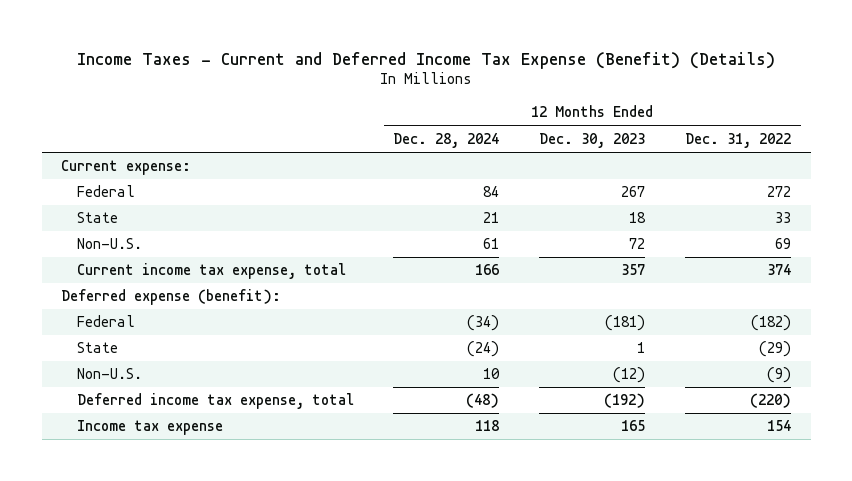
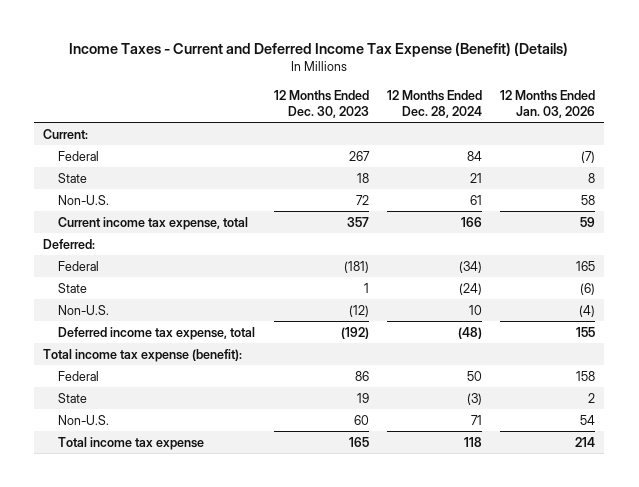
[684,132,791,148] Dec. 31, 2022 -> none
none -> [500,89,596,118] 12 Months Ended Jan. 03, 2026
[61,160,192,176] Current expense: -> [43,128,89,139] Current:
[61,289,282,306] Deferred expense (benefit): -> [43,238,96,249] Deferred:
none -> [43,348,243,362] Total income tax expense (benefit):
none -> [58,370,100,381] Federal
none -> [58,392,88,403] State
none -> [58,414,110,425] Non-U.S.
[76,420,223,436] Income tax expense -> [58,436,205,450] Total income tax expense

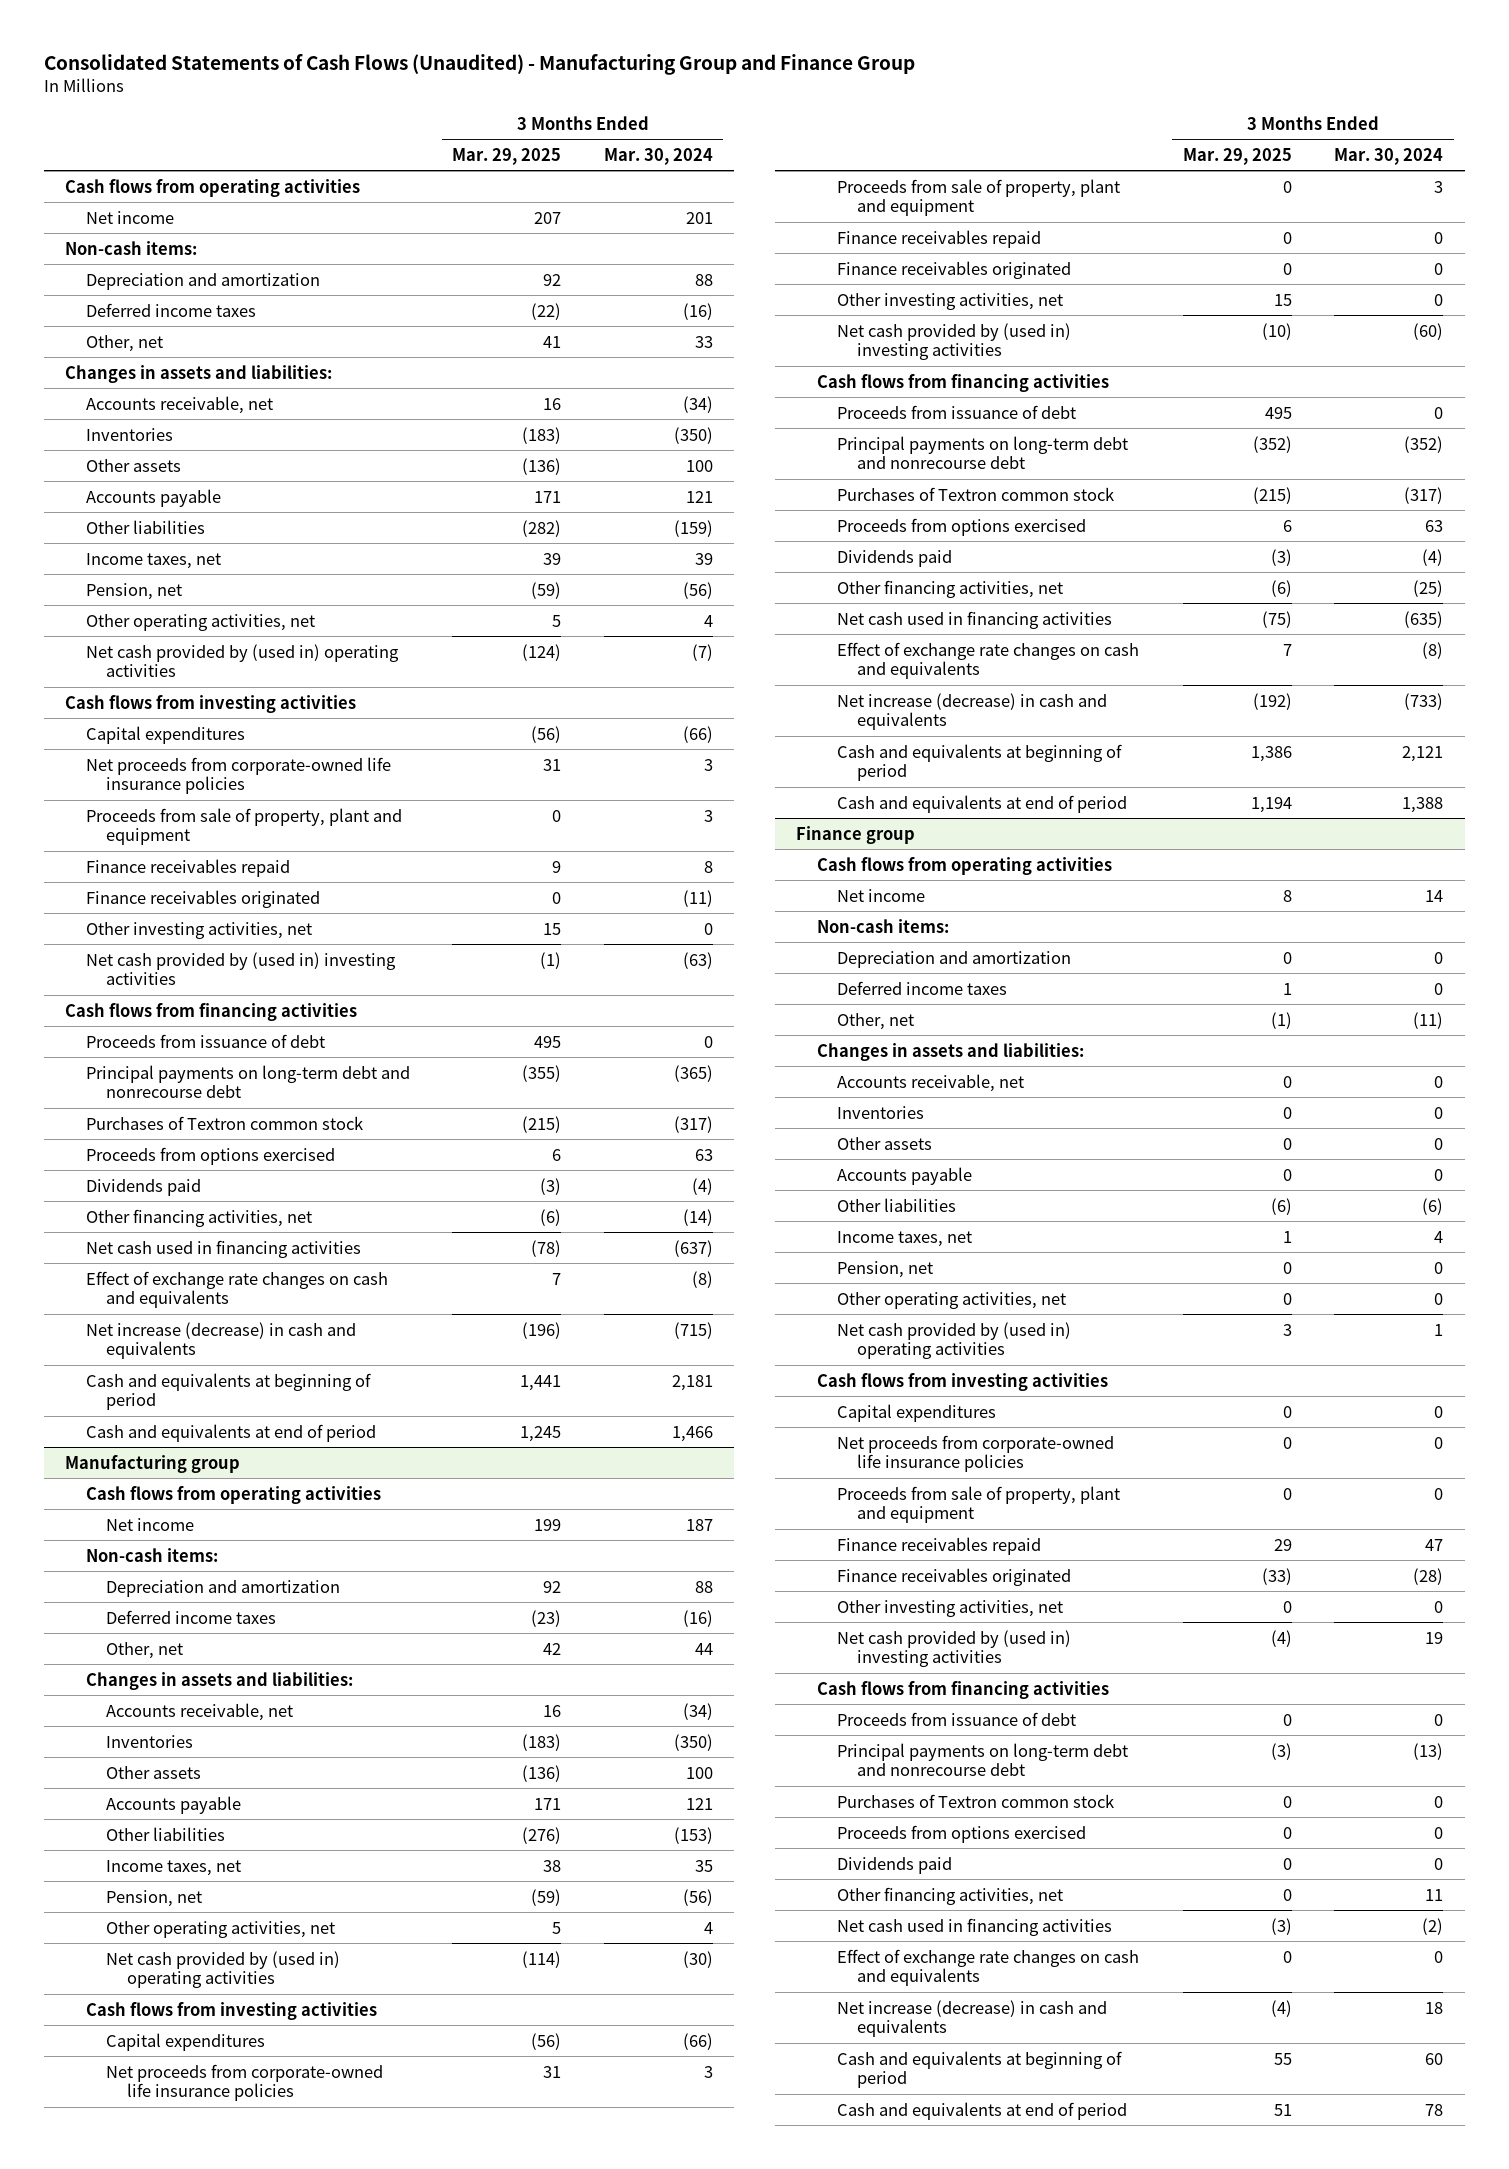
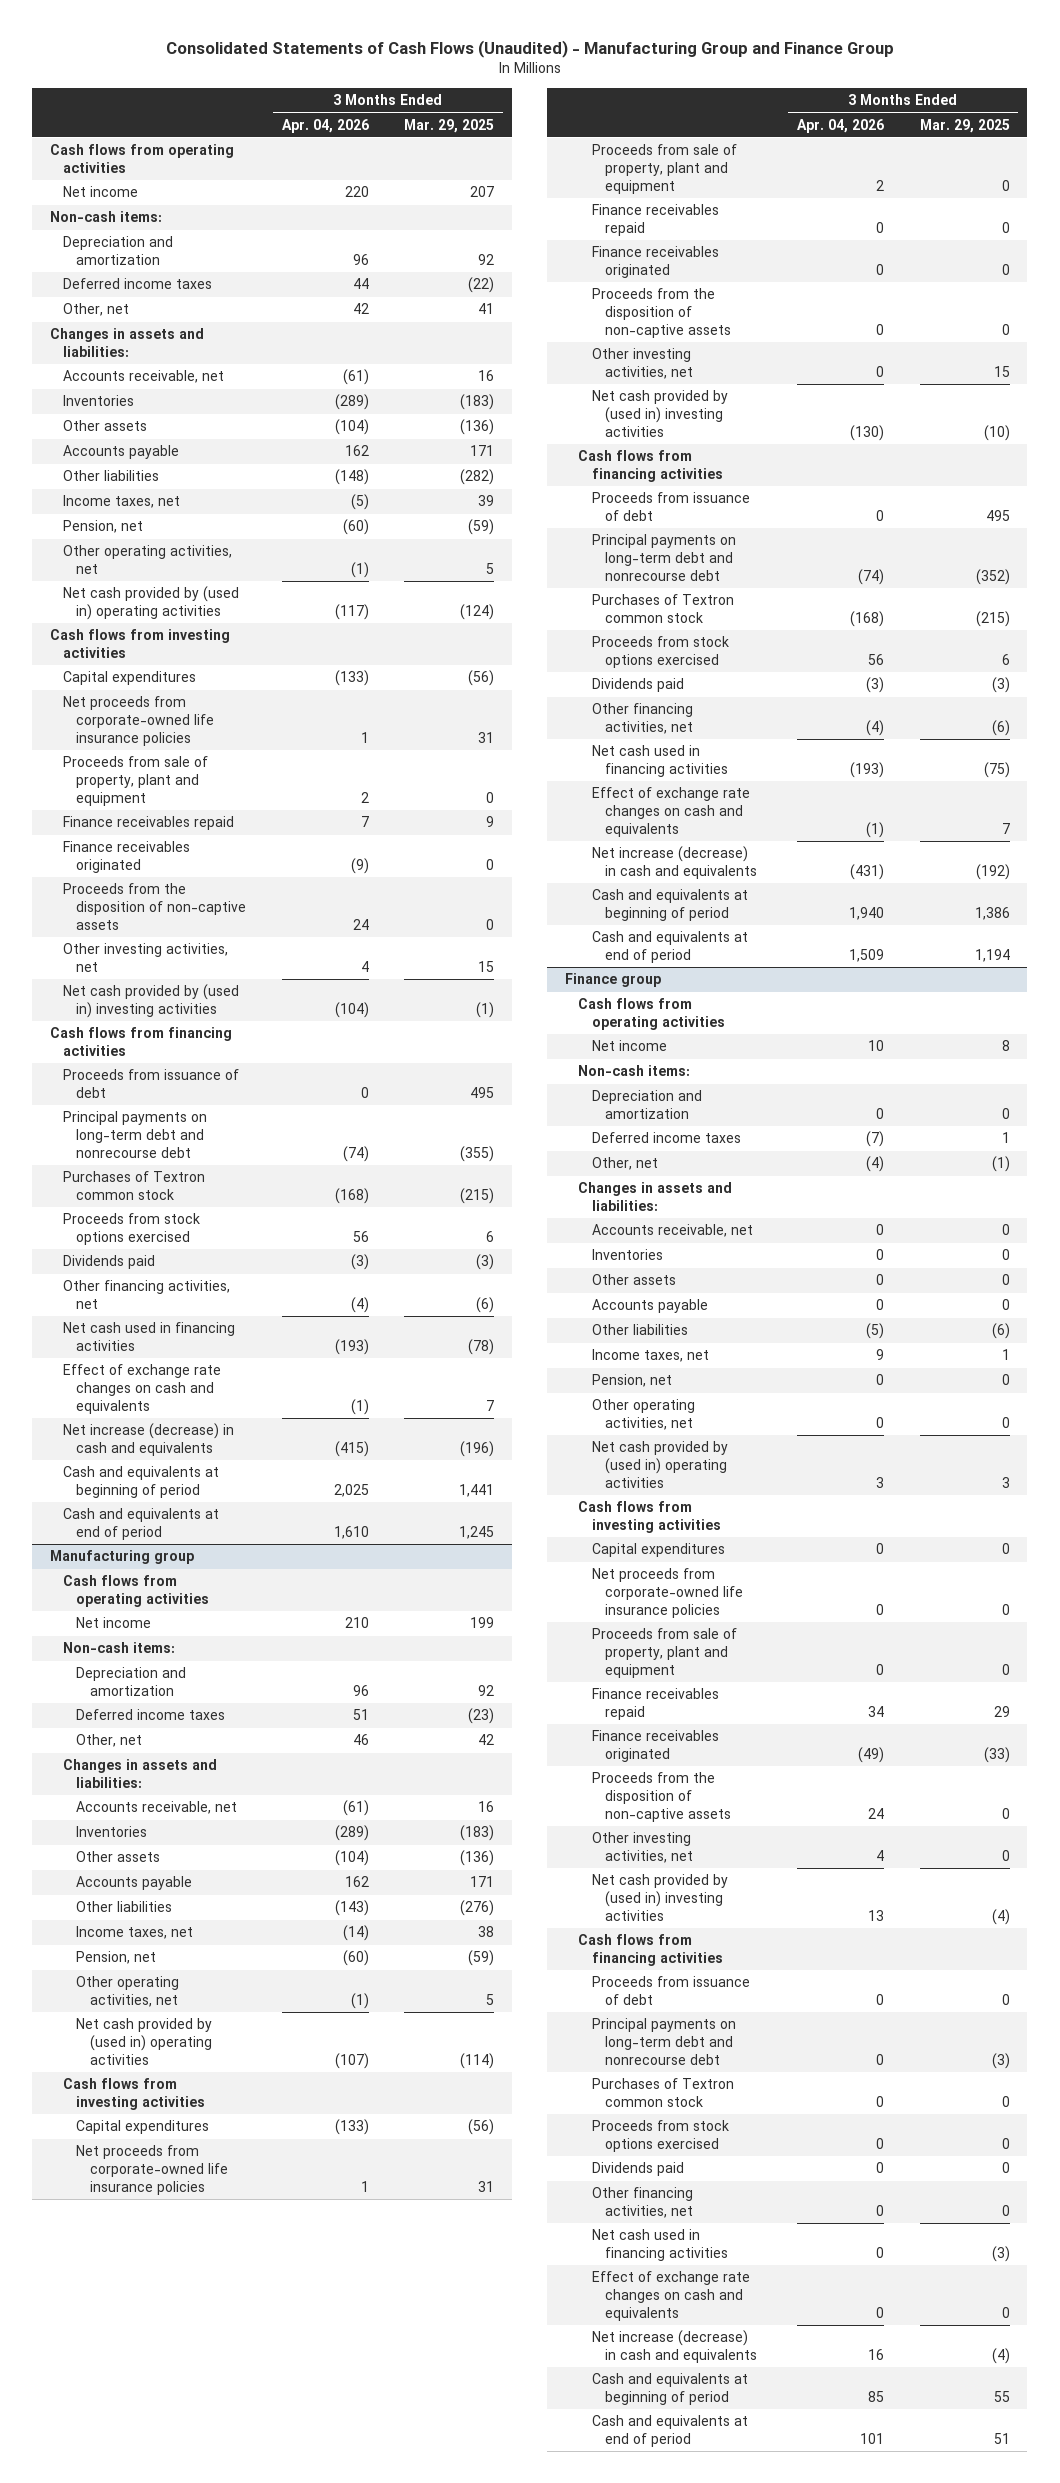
[603,147,713,165] Mar. 30, 2024 -> none
none -> [281,118,369,133] Apr. 04, 2026
none -> [63,883,247,930] Proceeds from the disposition of non-captive assets
[85,1146,335,1165] Proceeds from options exercised -> [63,1213,201,1245] Proceeds from stock options exercised
none -> [591,288,731,338] Proceeds from the disposition of non-captive assets
[837,517,1087,536] Proceeds from options exercised -> [591,636,729,668] Proceeds from stock options exercised
none -> [591,1772,731,1822] Proceeds from the disposition of non-captive assets
[837,1824,1087,1843] Proceeds from options exercised -> [591,2120,729,2152] Proceeds from stock options exercised

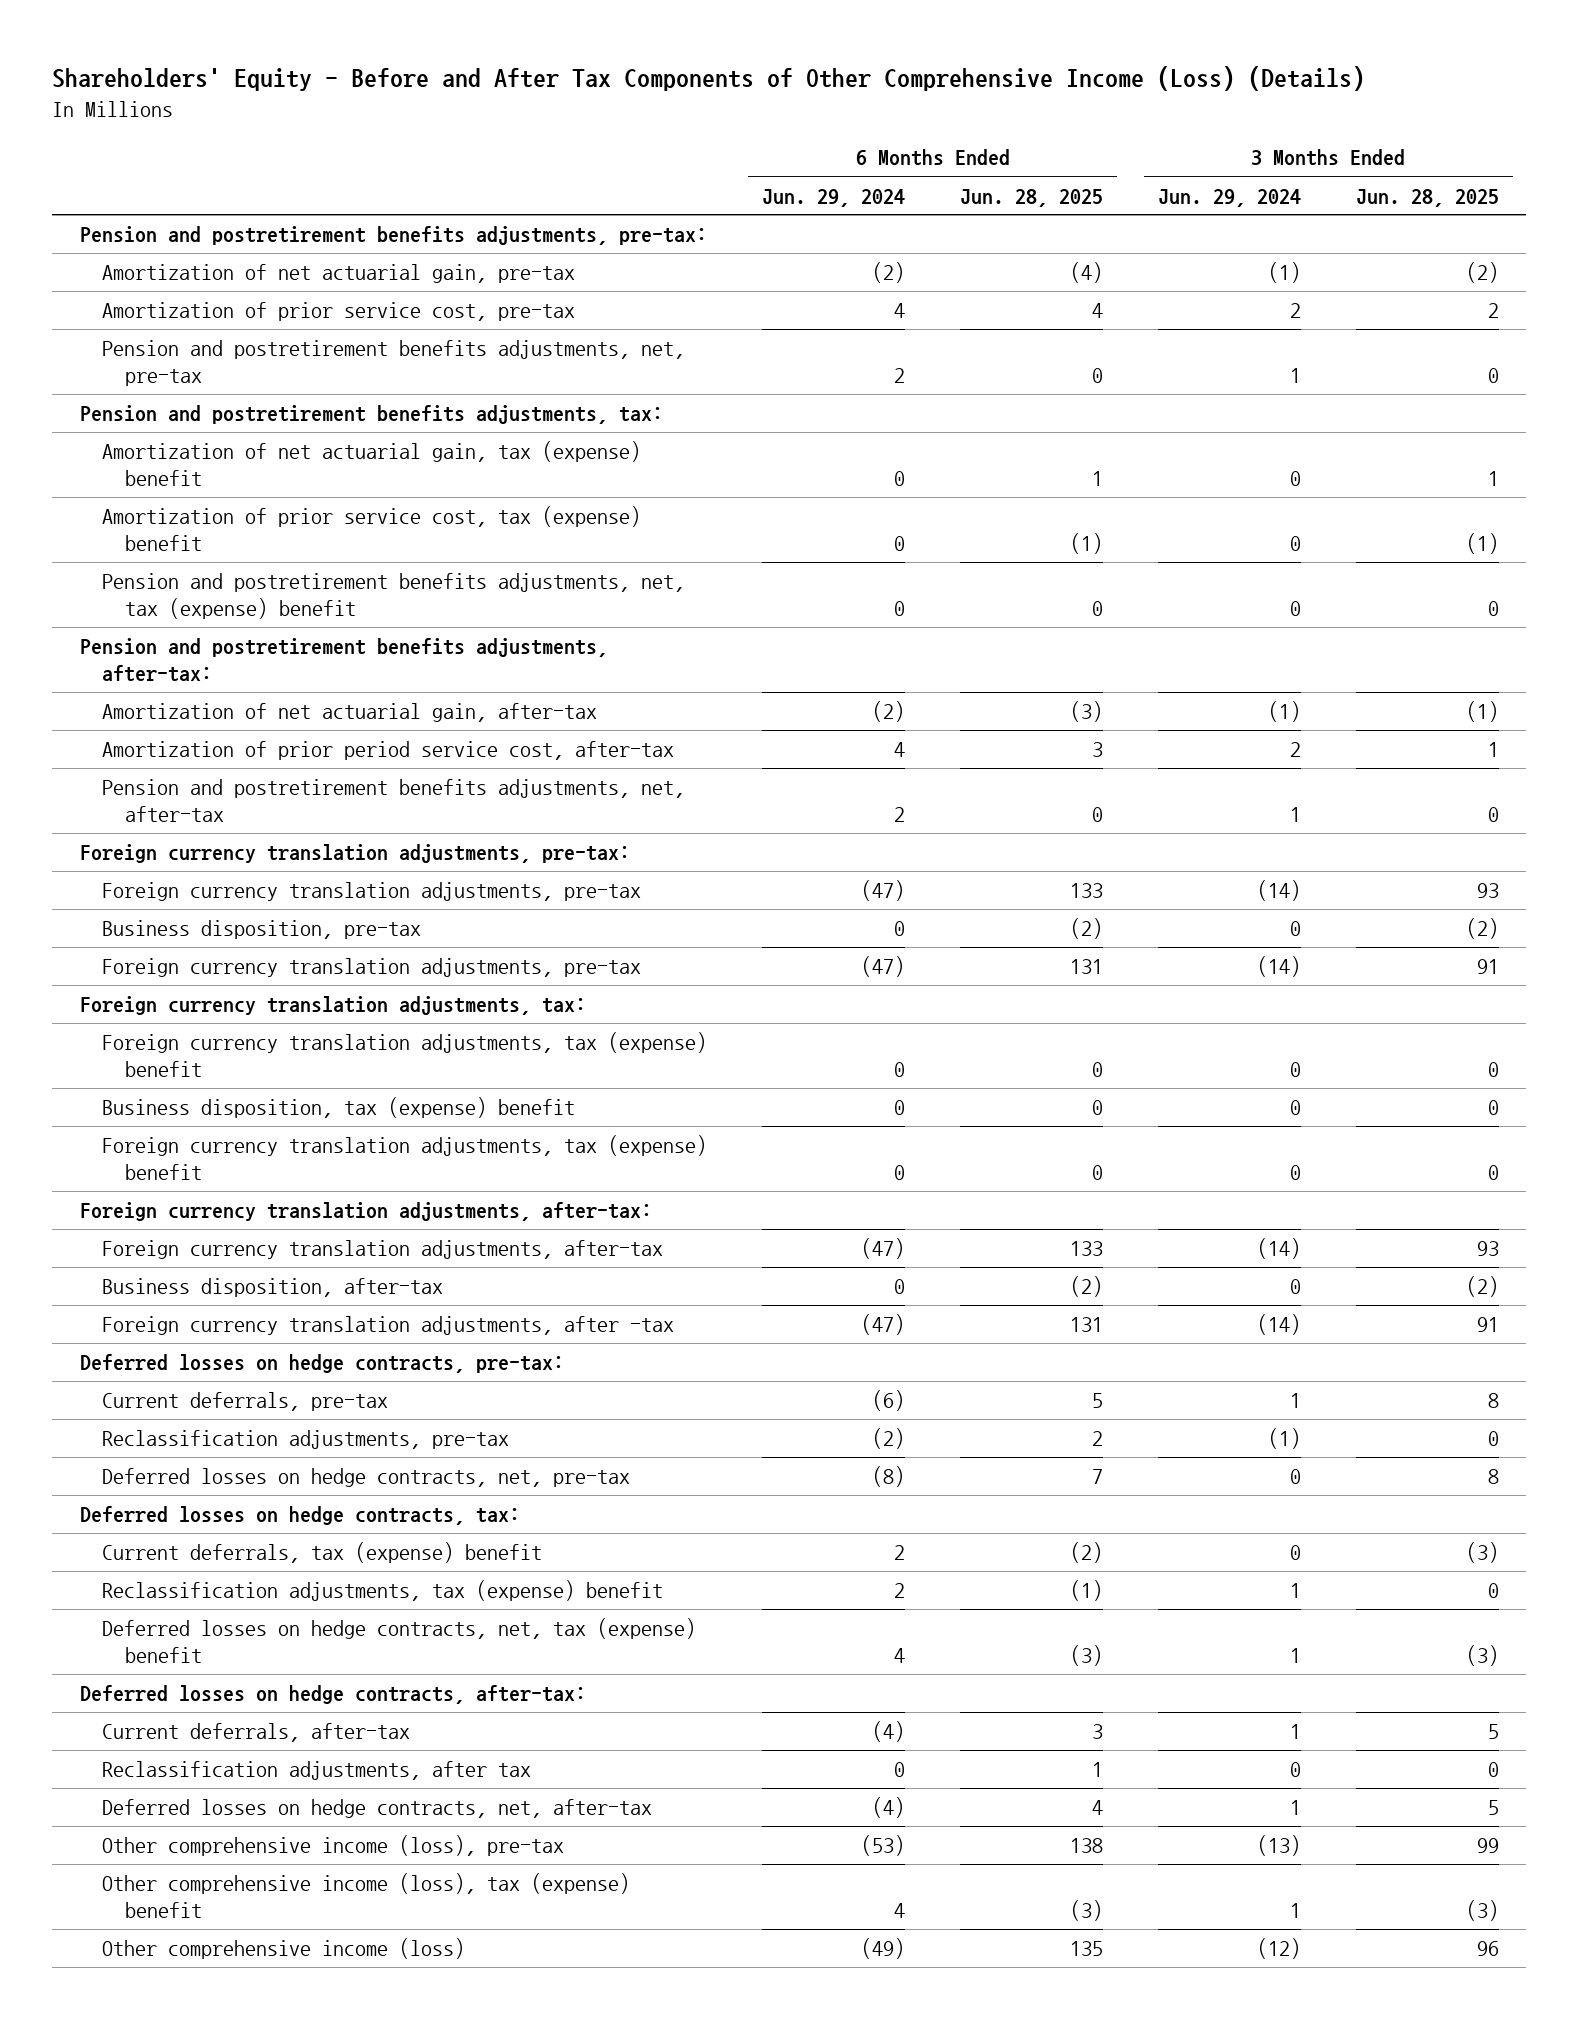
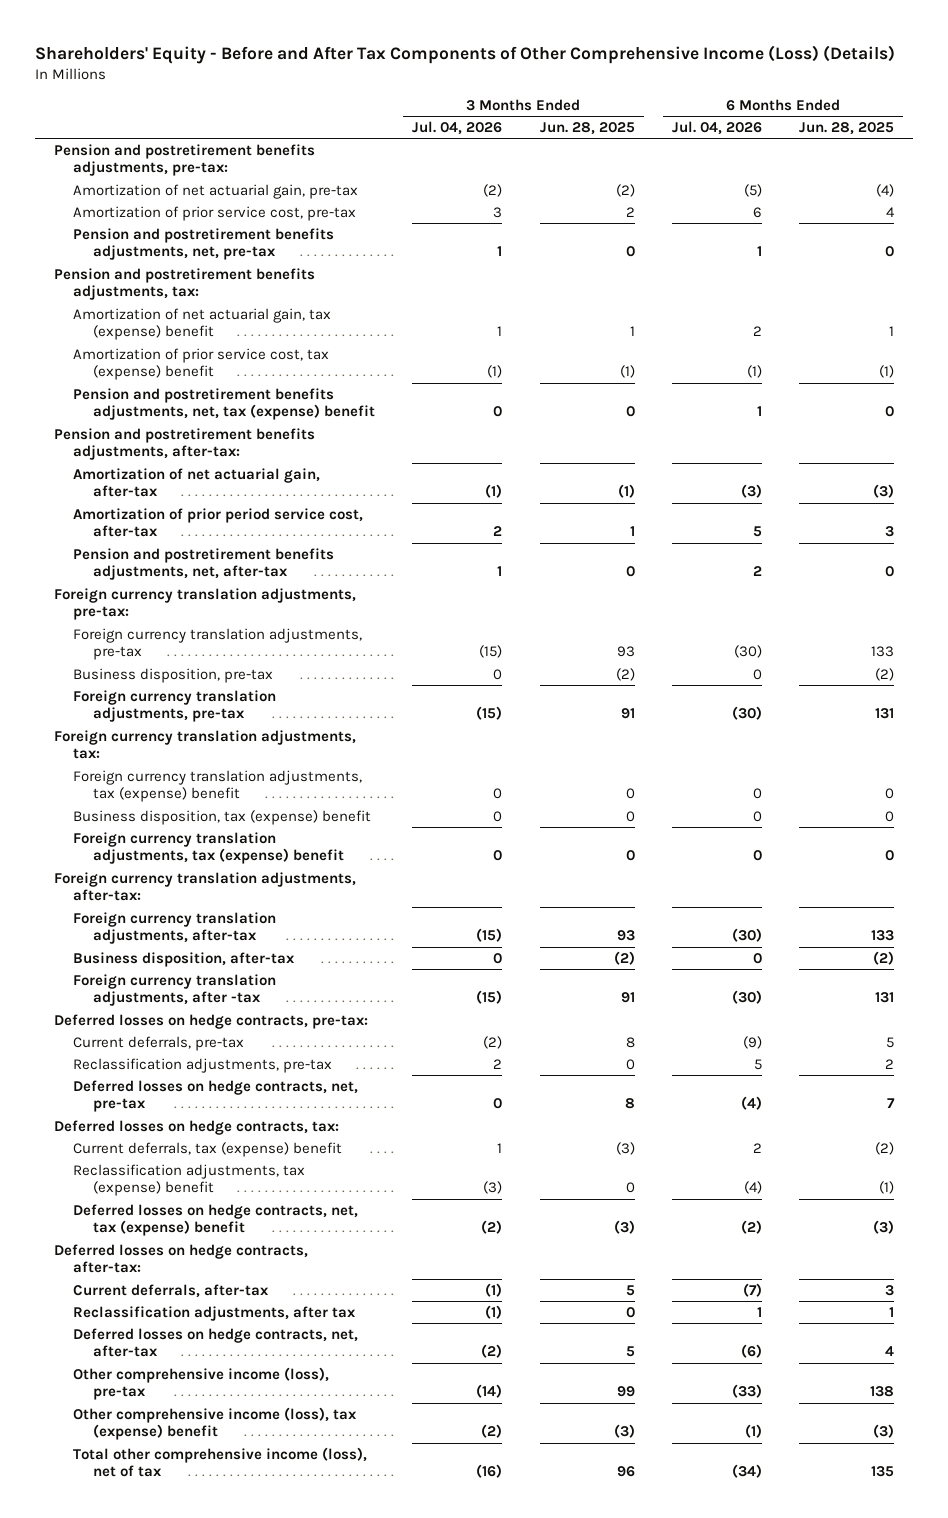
[762,188,906,207] Jun. 29, 2024 -> none
[1157,188,1301,207] Jun. 29, 2024 -> none
none -> [412,120,503,135] Jul. 04, 2026
none -> [671,120,762,135] Jul. 04, 2026
[102,1938,466,1960] Other comprehensive income (loss) -> [73,1446,368,1478] Total other comprehensive income (loss), net of tax

